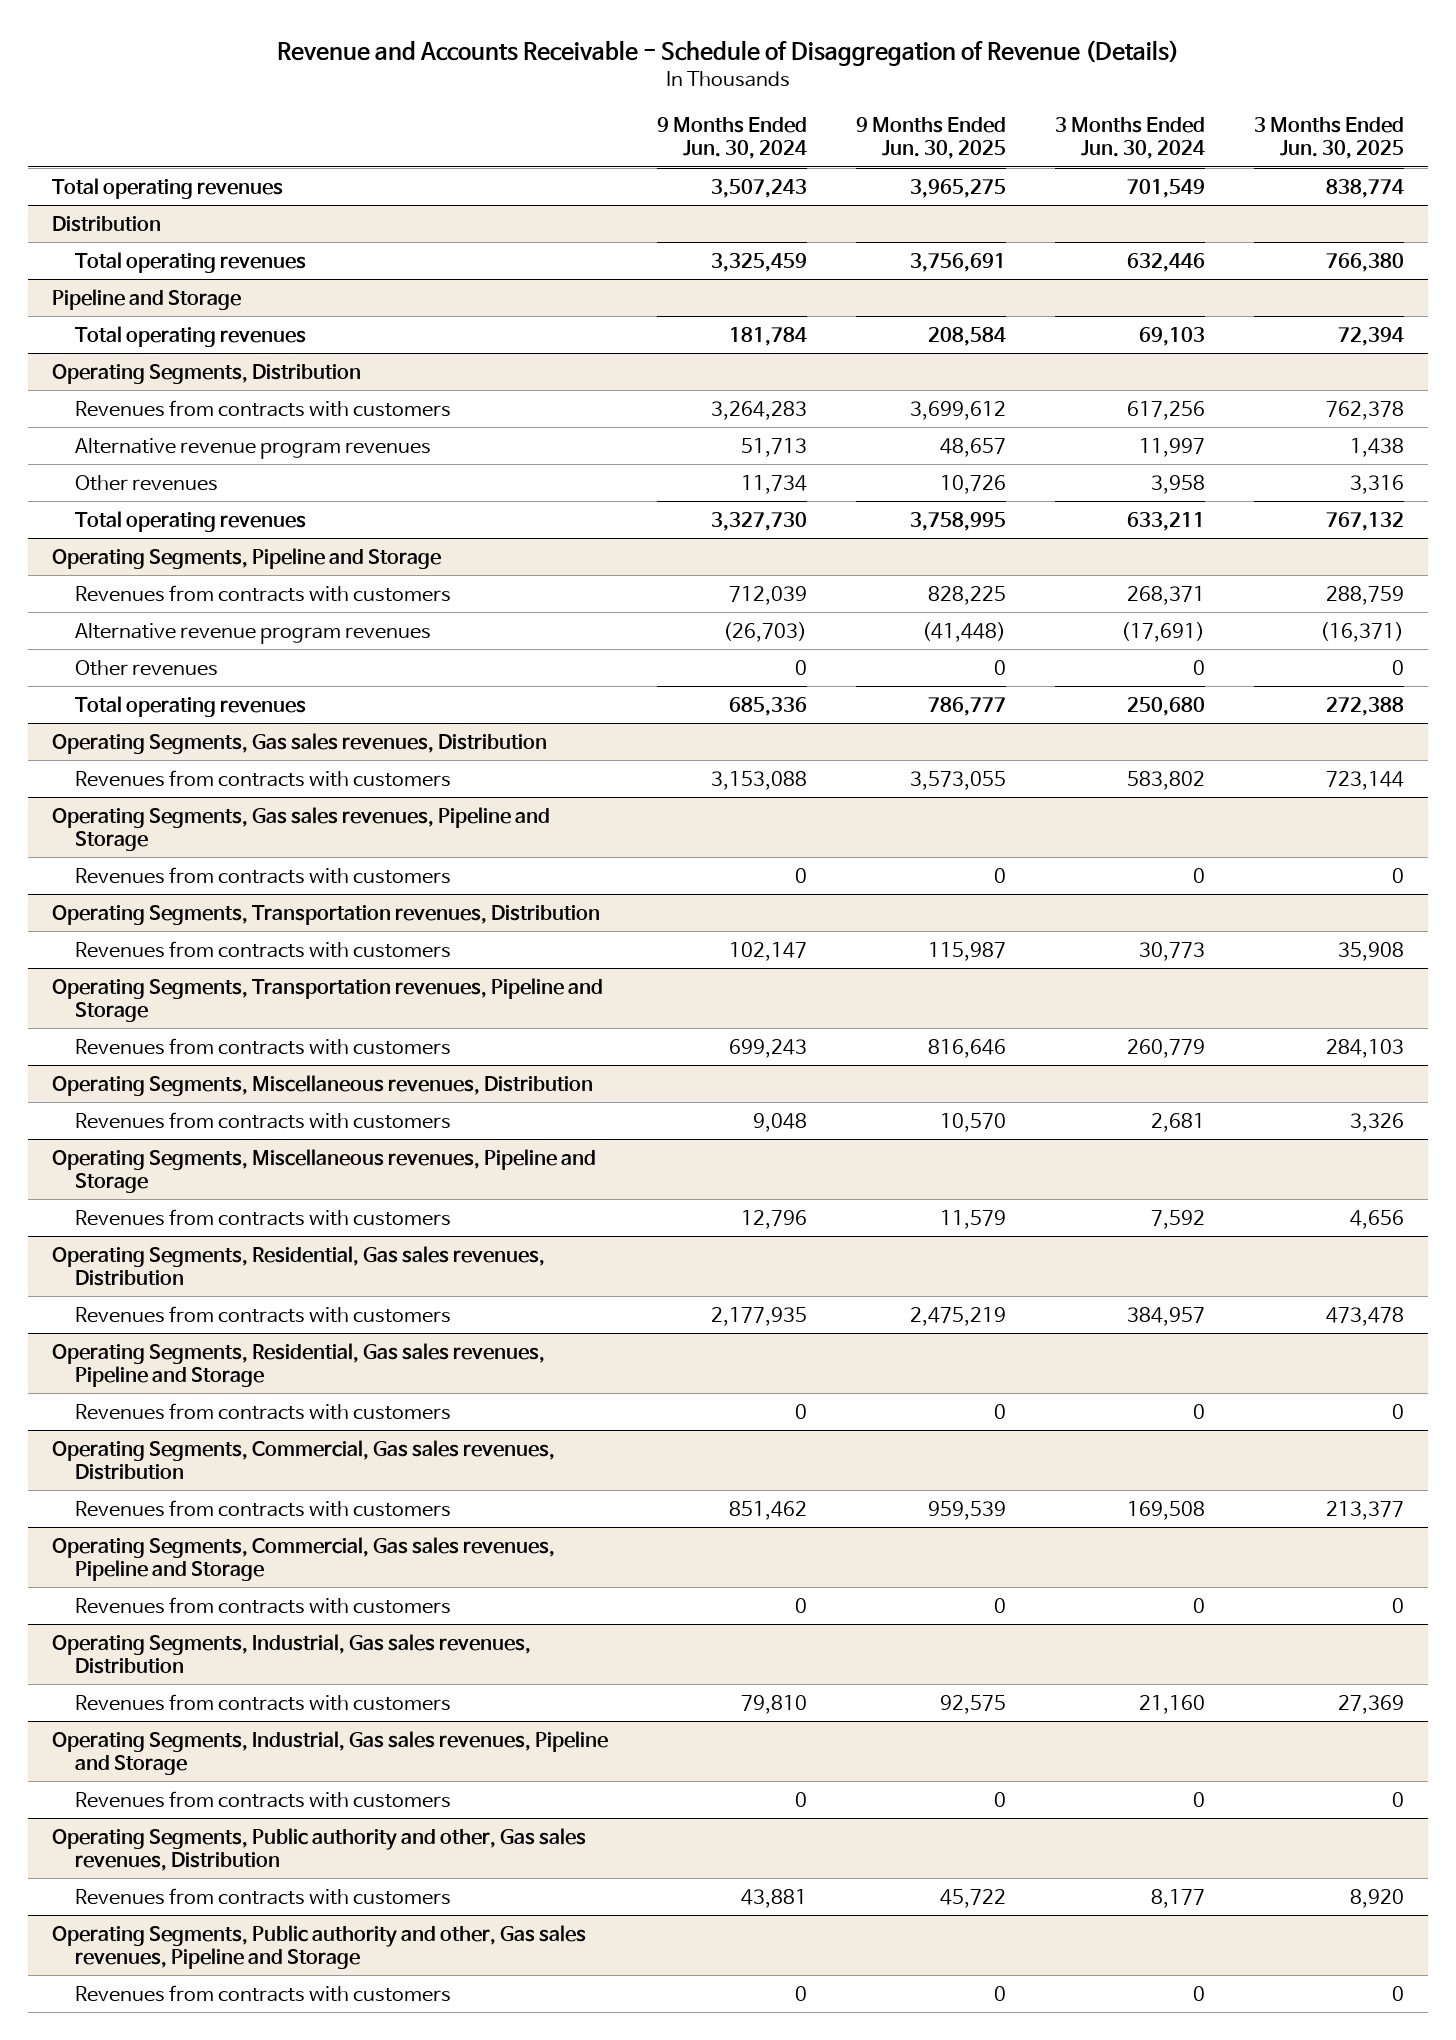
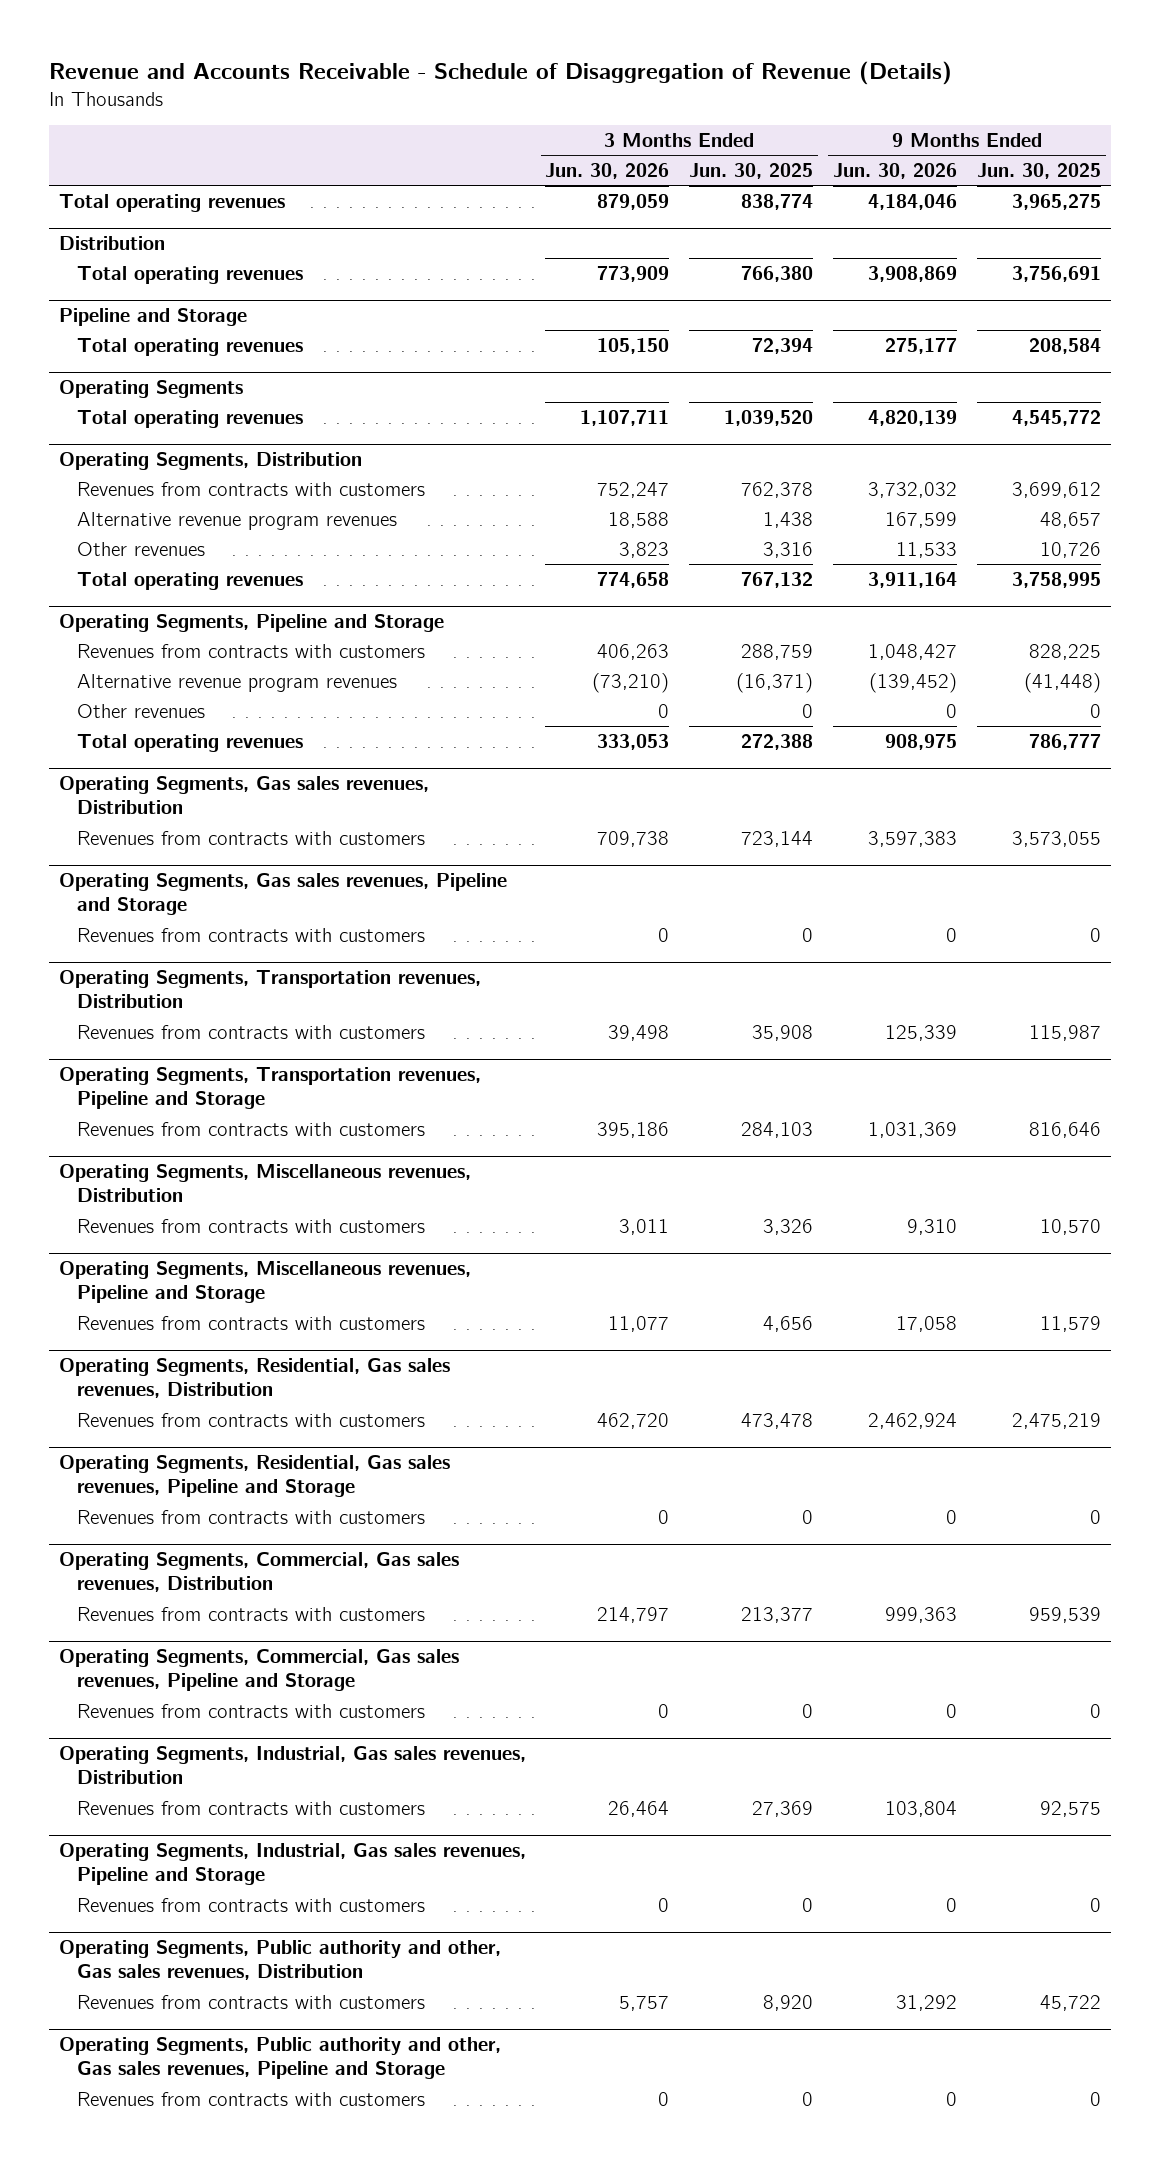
[657,116,808,160] 9 Months Ended Jun. 30, 2024 -> none
[1054,116,1205,160] 3 Months Ended Jun. 30, 2024 -> none
none -> [545,163,670,180] Jun. 30, 2026
none -> [833,163,958,180] Jun. 30, 2026
none -> [58,379,243,398] Operating Segments
none -> [77,409,304,428] Total operating revenues

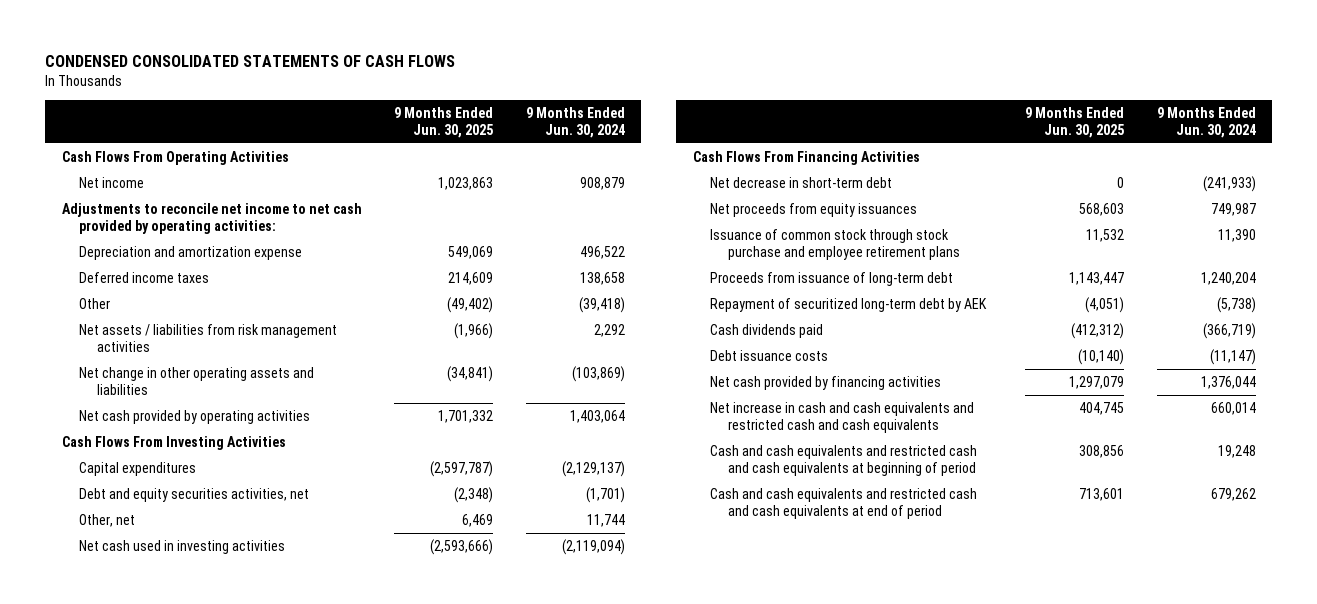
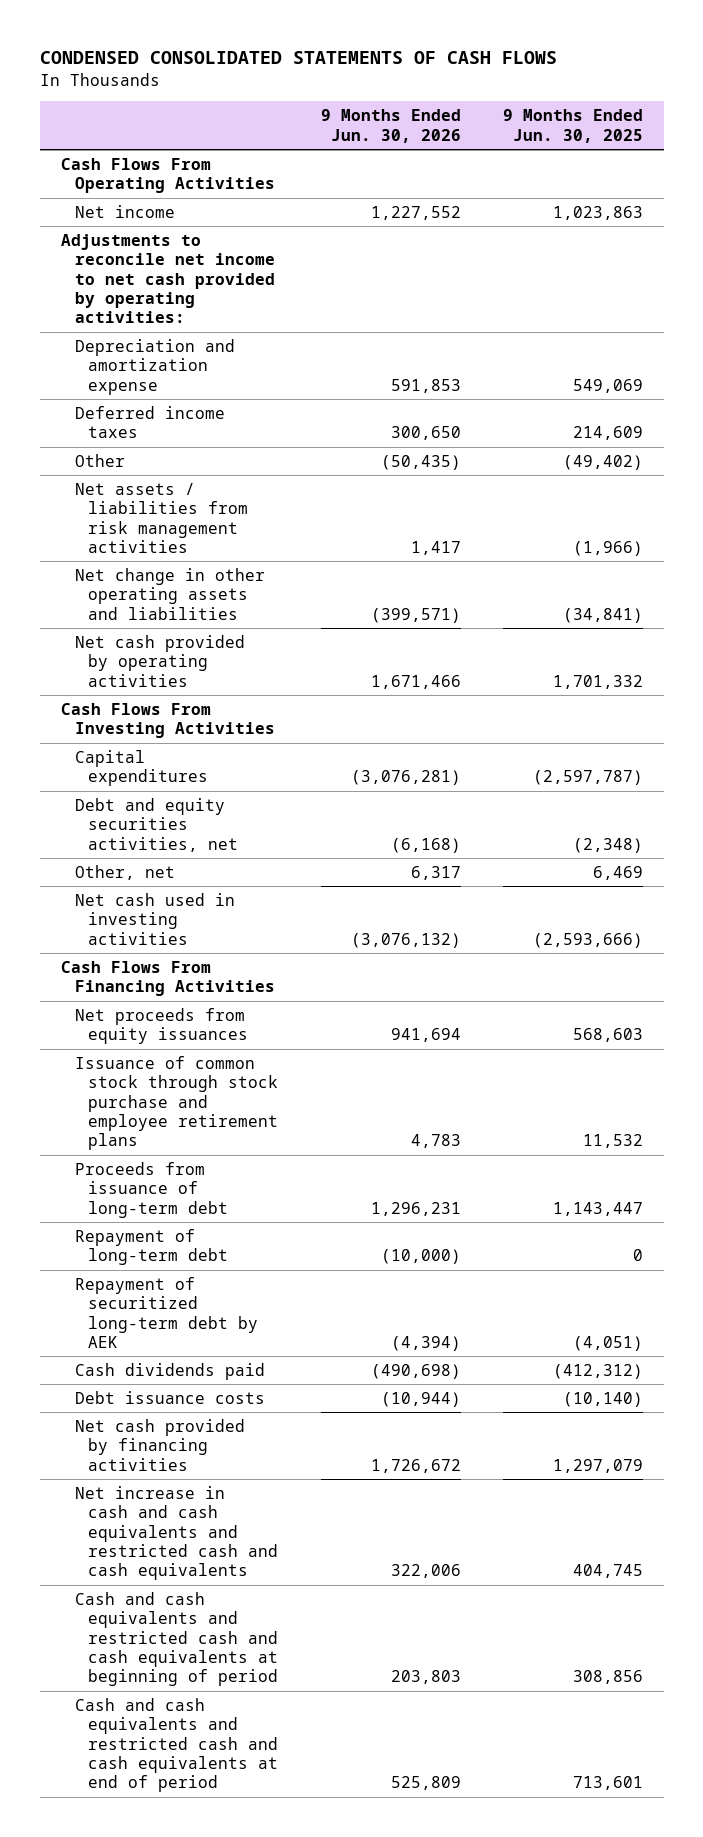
[525,106,625,138] 9 Months Ended Jun. 30, 2024 -> none
none -> [320,109,461,143] 9 Months Ended Jun. 30, 2026
[710,176,893,188] Net decrease in short-term debt -> none
none -> [74,1228,229,1266] Repayment of long-term debt

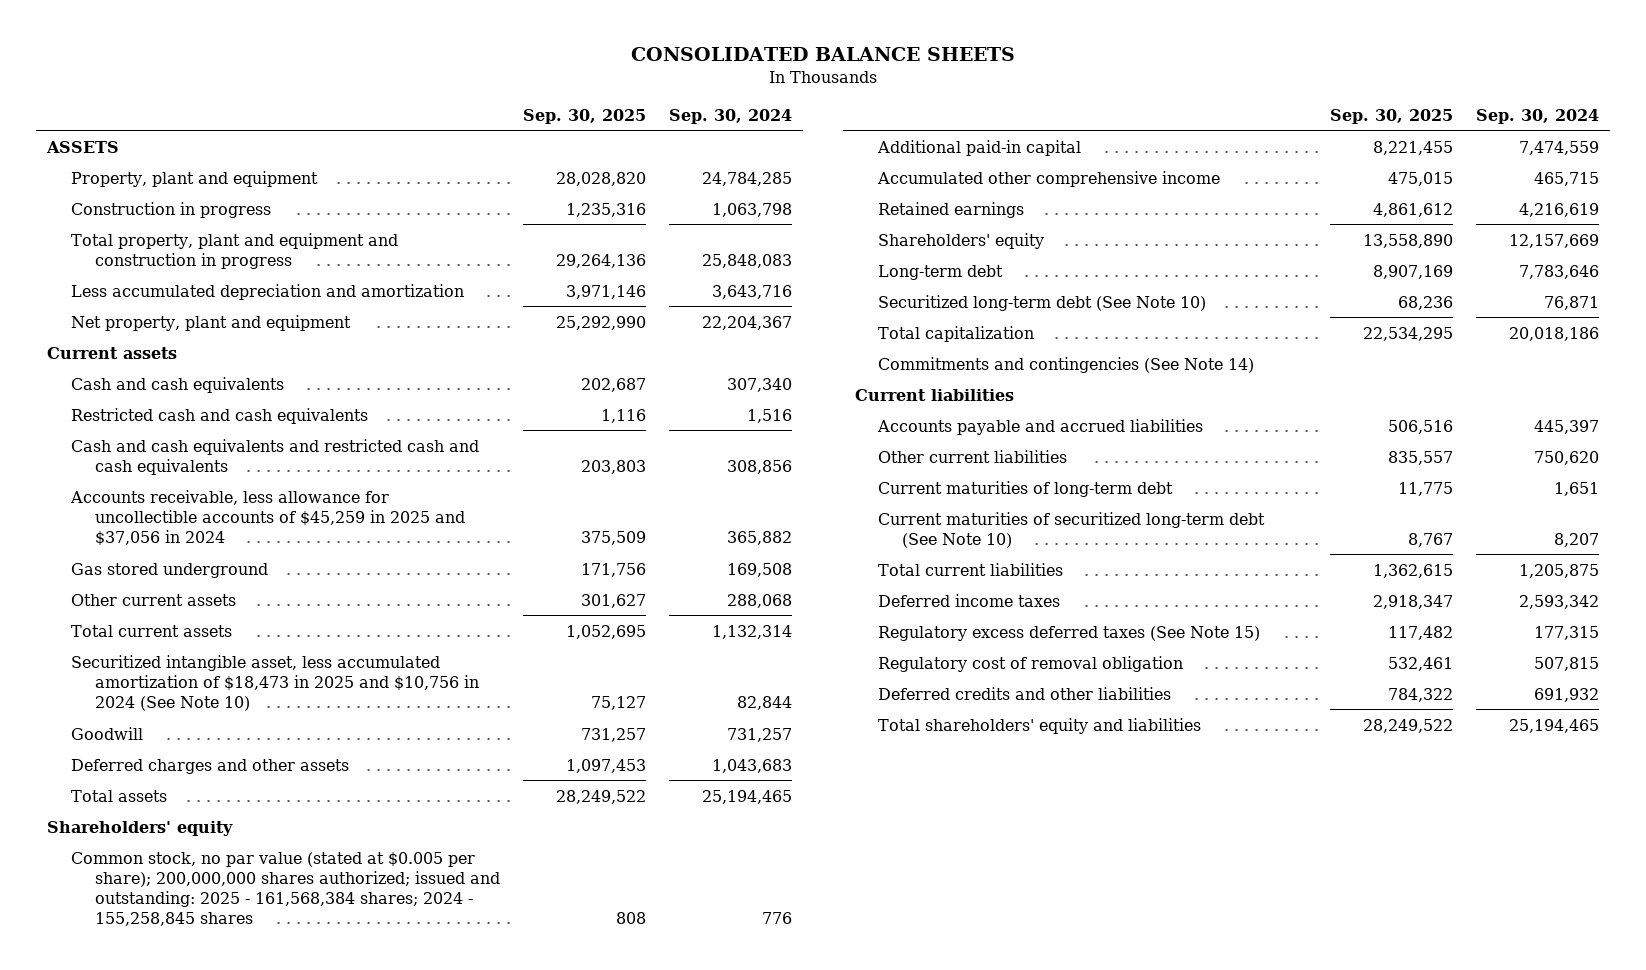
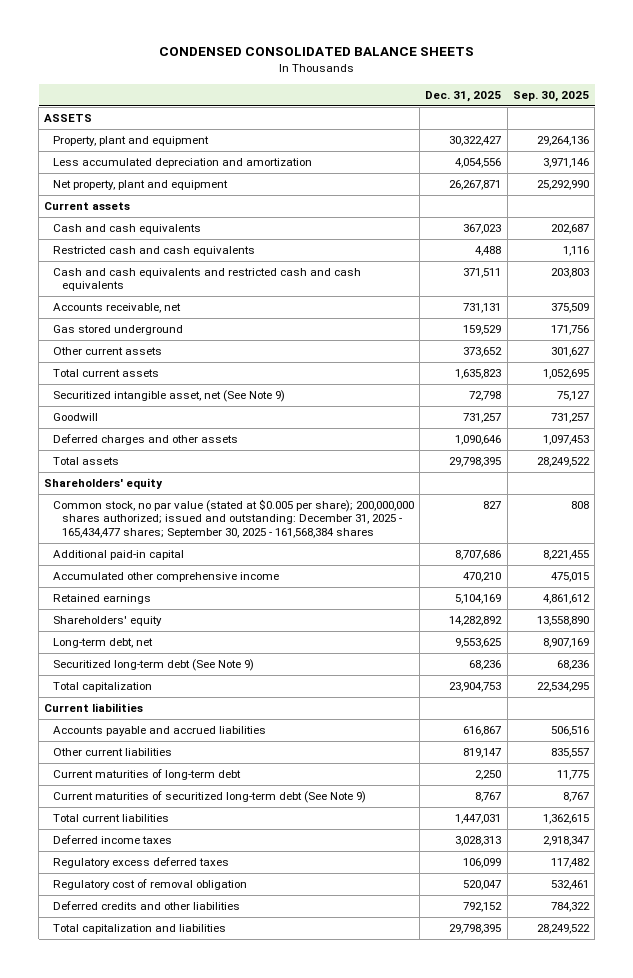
[631,47,1016,62] CONSOLIDATED BALANCE SHEETS -> [158,47,474,57] CONDENSED CONSOLIDATED BALANCE SHEETS
[668,108,792,124] Sep. 30, 2024 -> none
none -> [425,90,502,102] Dec. 31, 2025
[71,201,272,218] Construction in progress -> none
[71,232,399,269] Total property, plant and equipment and construction in progress -> none
[555,171,646,186] 28,028,820 -> [537,136,590,147] 29,264,136
[70,489,466,546] Accounts receivable, less allowance for uncollectible accounts of $45,259 in 2025 and $37,056 in 2024 -> [52,303,181,314] Accounts receivable, net
[71,654,480,711] Securitized intangible asset, less accumulated amortization of $18,473 in 2025 and $10,756 in 2024 (See Note 10) -> [52,390,285,403] Securitized intangible asset, net (See Note 9)
[71,851,501,926] Common stock, no par value (stated at $0.005 per share); 200,000,000 shares authorized; issued and outstanding: 2025 - 161,568,384 shares; 2024 - 155,258,845 shares -> [52,499,414,538] Common stock, no par value (stated at $0.005 per share); 200,000,000 shares authorized; issued and outstanding: December 31, 2025 - 165,434,477 shares; September 30, 2025 - 161,568,384 shares
[878,264,1004,280] Long-term debt -> [52,638,153,649] Long-term debt, net
[878,294,1207,311] Securitized long-term debt (See Note 10) -> [52,659,254,672] Securitized long-term debt (See Note 9)
[878,356,1255,373] Commitments and contingencies (See Note 14) -> none
[878,511,1266,548] Current maturities of securitized long-term debt (See Note 10) -> [52,791,366,804] Current maturities of securitized long-term debt (See Note 9)
[878,625,1261,641] Regulatory excess deferred taxes (See Note 15) -> [52,857,229,869] Regulatory excess deferred taxes
[878,717,1202,734] Total shareholders' equity and liabilities -> [52,924,226,935] Total capitalization and liabilities

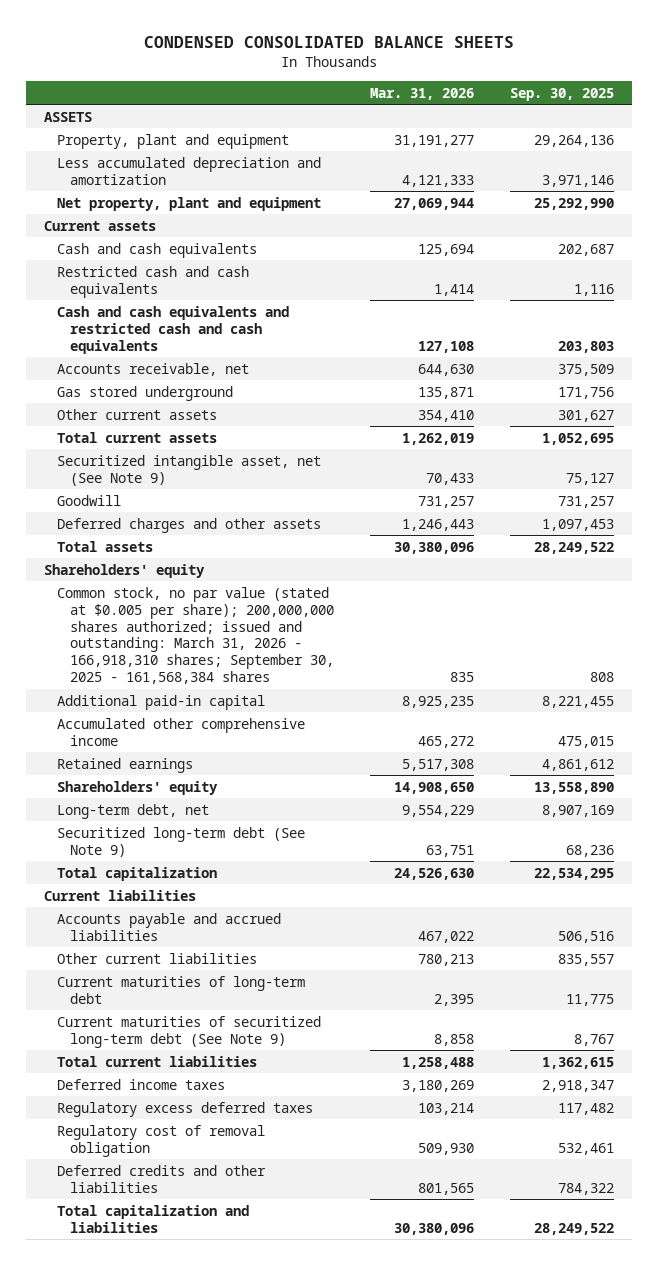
[425,90,502,102] Dec. 31, 2025 -> none
none -> [369,87,474,100] Mar. 31, 2026
[52,499,414,538] Common stock, no par value (stated at $0.005 per share); 200,000,000 shares authorized; issued and outstanding: December 31, 2025 - 165,434,477 shares; September 30, 2025 - 161,568,384 shares -> [56,586,334,685] Common stock, no par value (stated at $0.005 per share); 200,000,000 shares authorized; issued and outstanding: March 31, 2026 - 166,918,310 shares; September 30, 2025 - 161,568,384 shares

